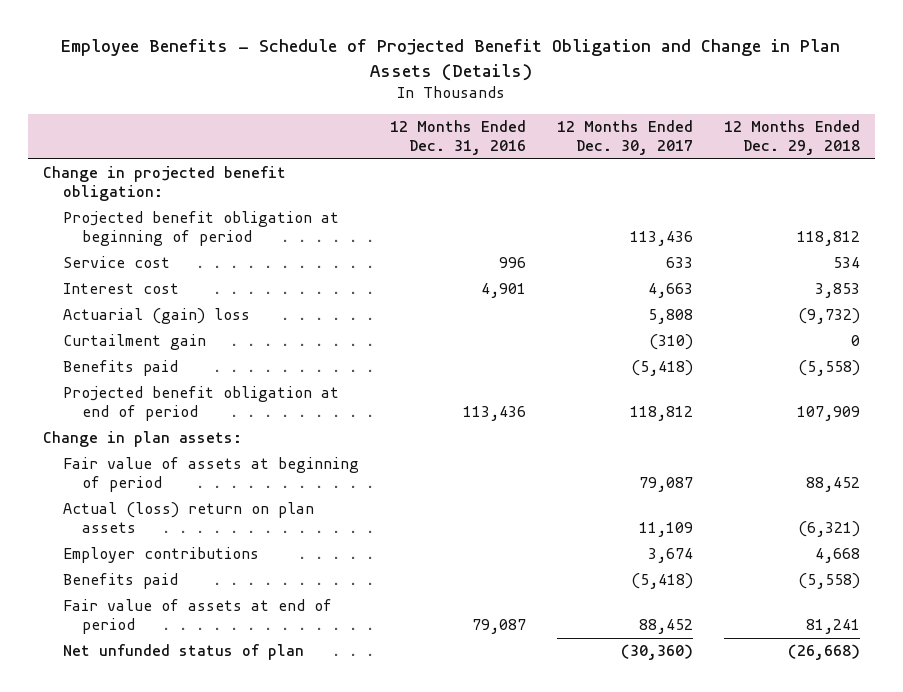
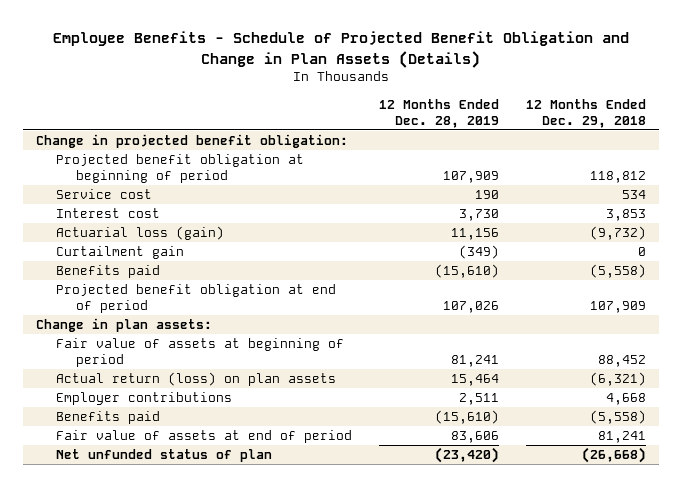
[389,120,526,156] 12 Months Ended Dec. 31, 2016 -> none
[556,120,693,156] 12 Months Ended Dec. 30, 2017 -> none
none -> [378,98,499,128] 12 Months Ended Dec. 28, 2019
[62,308,250,325] Actuarial (gain) loss -> [56,226,225,241] Actuarial loss (gain)
[62,502,314,534] Actual (loss) return on plan assets -> [56,372,337,387] Actual return (loss) on plan assets

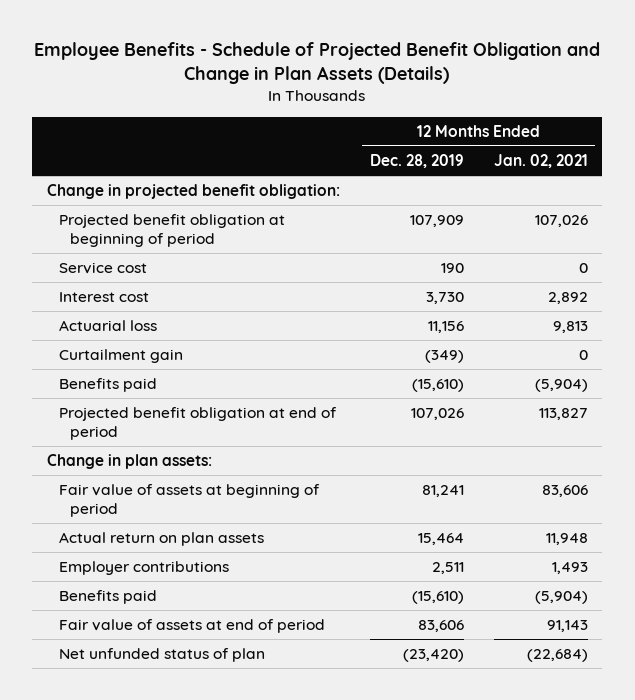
[525,98,646,128] 12 Months Ended Dec. 29, 2018 -> none
none -> [493,153,588,168] Jan. 02, 2021
[56,226,225,241] Actuarial loss (gain) -> [58,320,157,332] Actuarial loss
[56,372,337,387] Actual return (loss) on plan assets -> [58,532,264,547] Actual return on plan assets

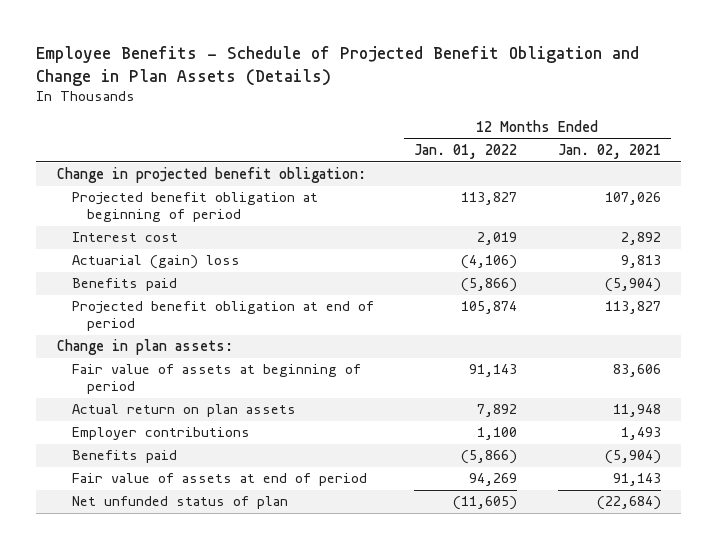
[369,153,464,168] Dec. 28, 2019 -> none
none -> [414,144,518,160] Jan. 01, 2022
[58,262,147,275] Service cost -> none
[58,349,183,364] Curtailment gain -> none
[58,320,157,332] Actuarial loss -> [71,255,240,270] Actuarial (gain) loss

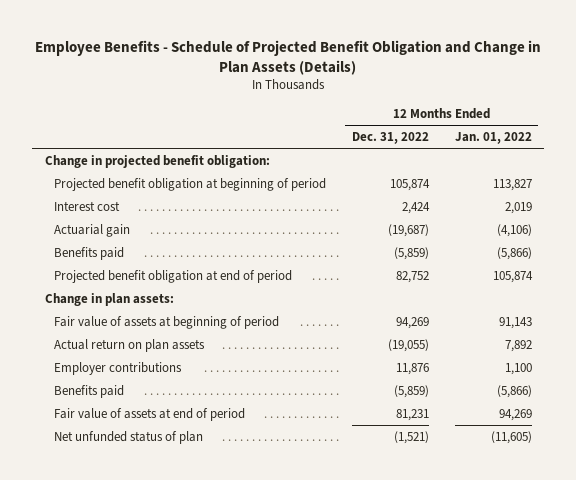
[557,144,661,160] Jan. 02, 2021 -> none
none -> [351,131,429,144] Dec. 31, 2022
[71,255,240,270] Actuarial (gain) loss -> [53,223,130,237] Actuarial gain

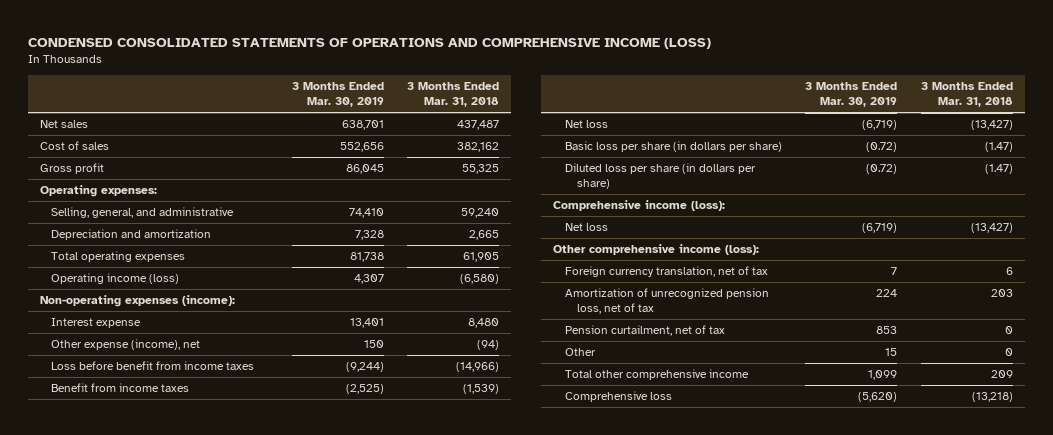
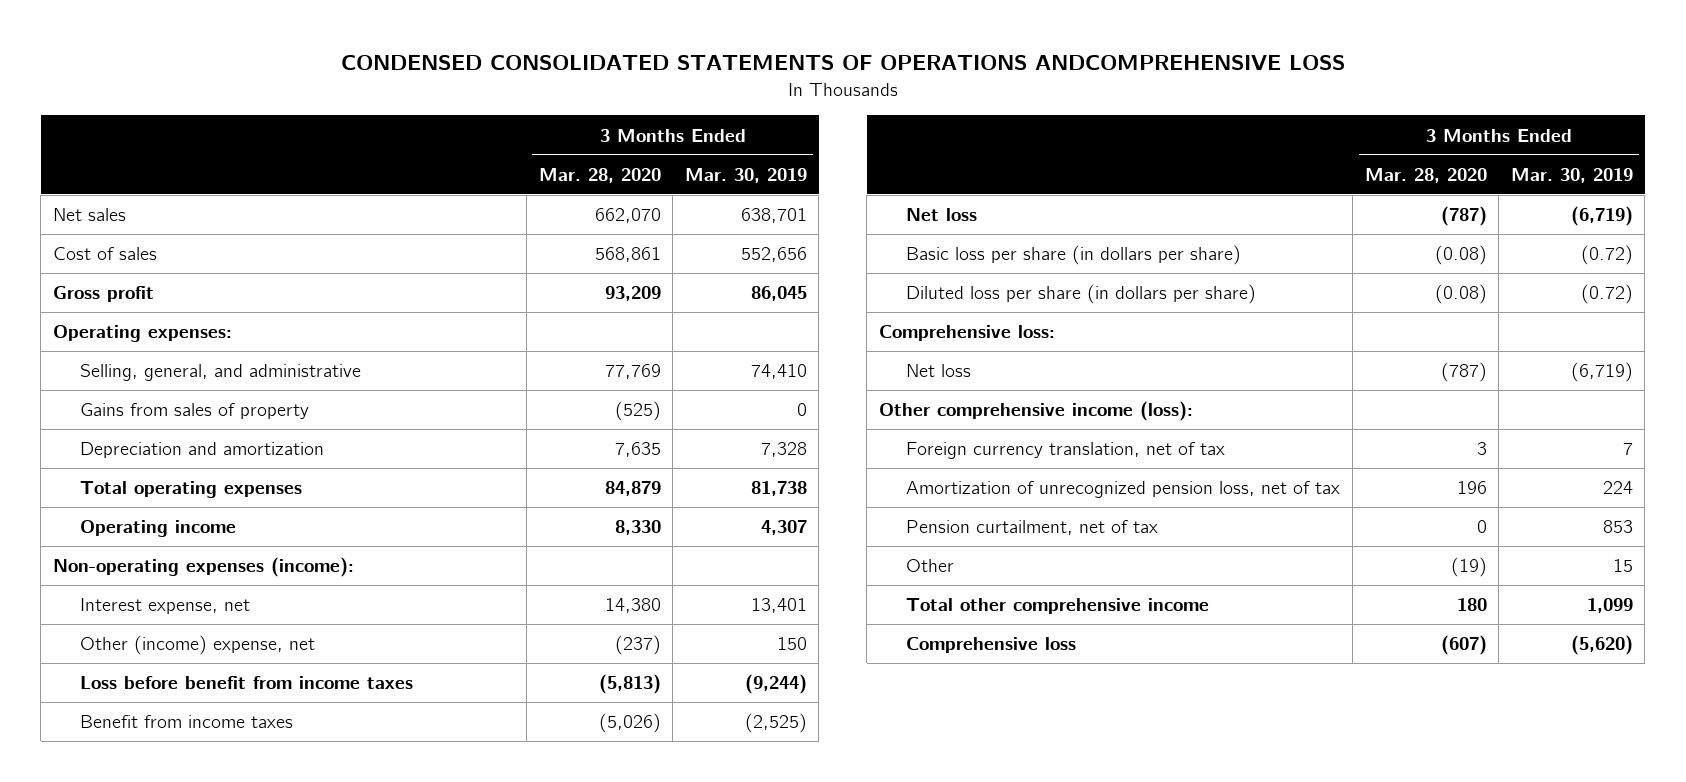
[27,37,711,49] CONDENSED CONSOLIDATED STATEMENTS OF OPERATIONS AND COMPREHENSIVE INCOME (LOSS) -> [340,55,1345,71] CONDENSED CONSOLIDATED STATEMENTS OF OPERATIONS ANDCOMPREHENSIVE LOSS
[407,82,500,108] 3 Months Ended Mar. 31, 2018 -> none
none -> [538,167,661,183] Mar. 28, 2020
none -> [80,403,310,420] Gains from sales of property
[51,273,180,285] Operating income (loss) -> [80,520,237,538] Operating income
[51,318,142,329] Interest expense -> [80,598,251,615] Interest expense, net
[51,339,201,351] Other expense (income), net -> [80,635,316,656] Other (income) expense, net
[553,200,726,212] Comprehensive income (loss): -> [878,325,1055,342] Comprehensive loss:

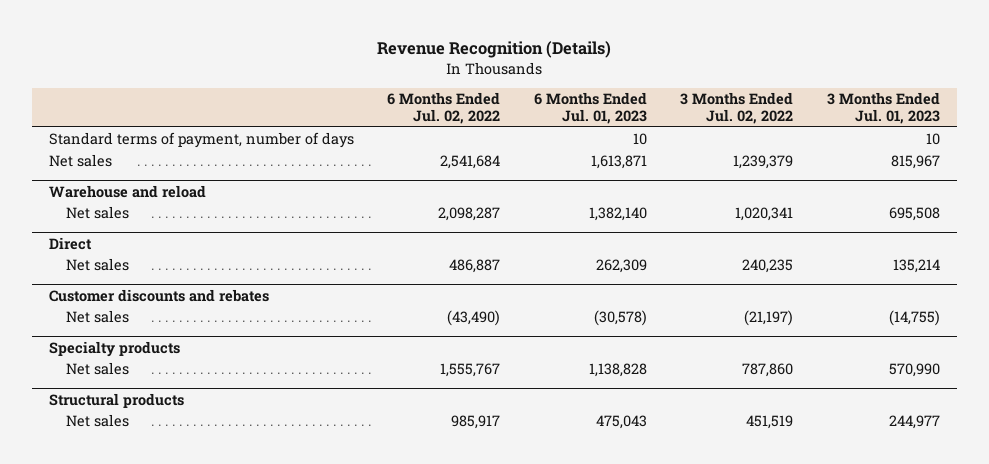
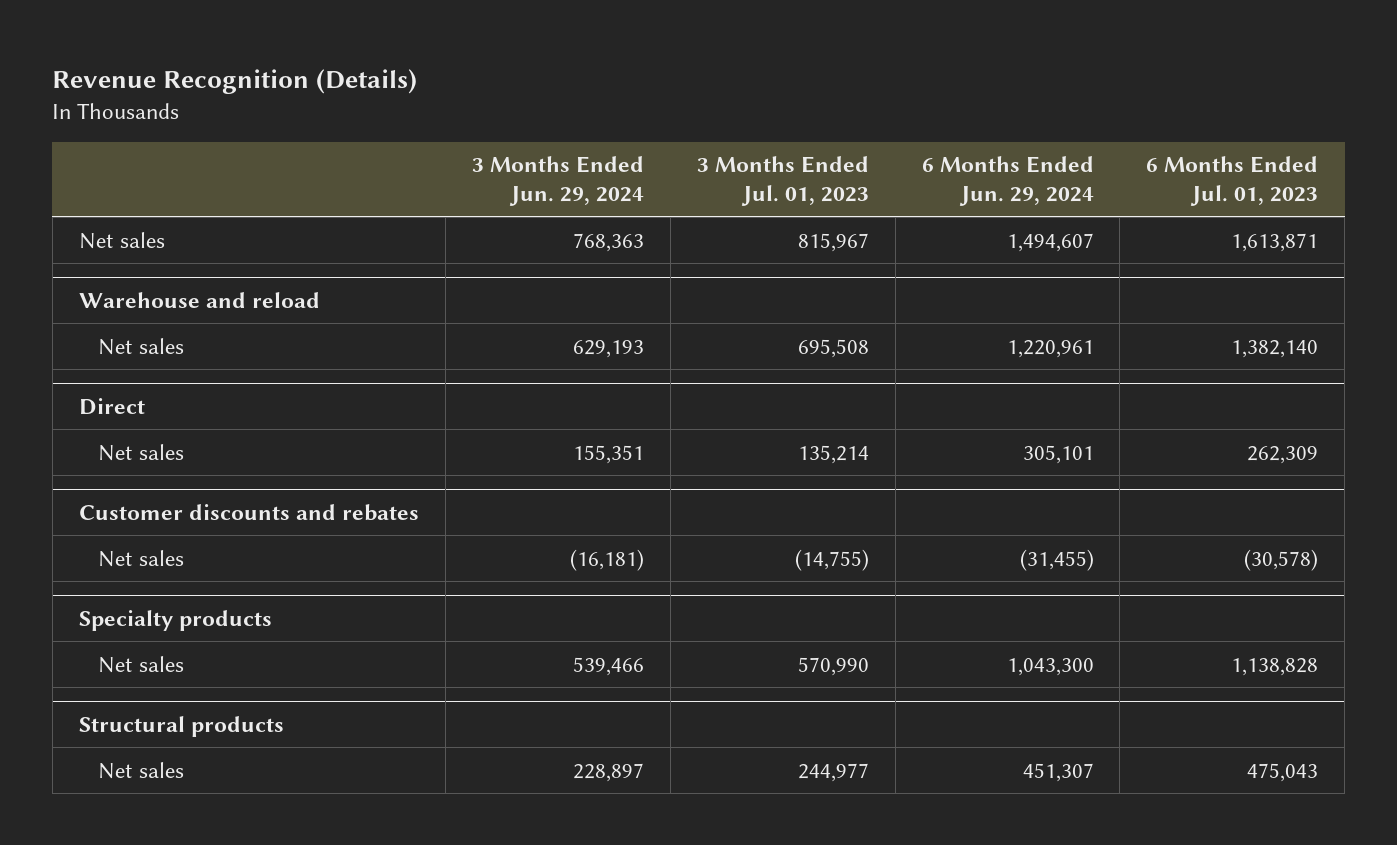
[387,92,501,125] 6 Months Ended Jul. 02, 2022 -> none
[680,92,794,125] 3 Months Ended Jul. 02, 2022 -> none
none -> [471,156,644,206] 3 Months Ended Jun. 29, 2024
none -> [921,156,1094,206] 6 Months Ended Jun. 29, 2024
[48,132,354,149] Standard terms of payment, number of days -> none

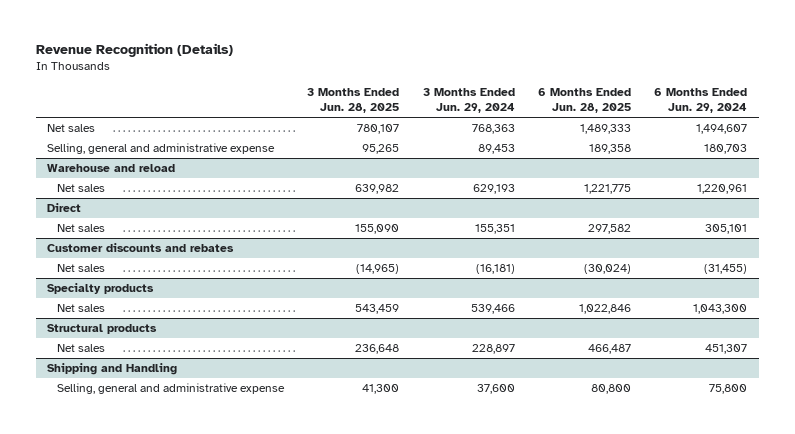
[696,156,869,206] 3 Months Ended Jul. 01, 2023 -> none
[1146,156,1319,206] 6 Months Ended Jul. 01, 2023 -> none
none -> [307,88,400,114] 3 Months Ended Jun. 28, 2025
none -> [538,88,632,114] 6 Months Ended Jun. 28, 2025
none -> [47,142,276,154] Selling, general and administrative expense
none -> [47,362,178,375] Shipping and Handling
none -> [56,382,285,394] Selling, general and administrative expense

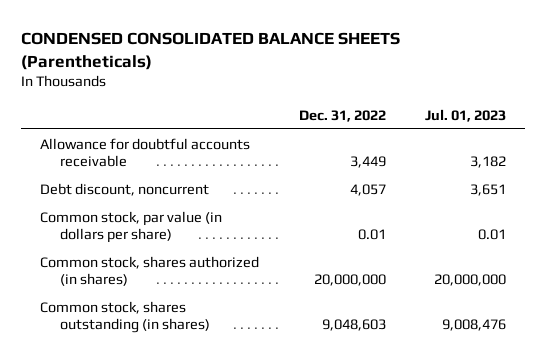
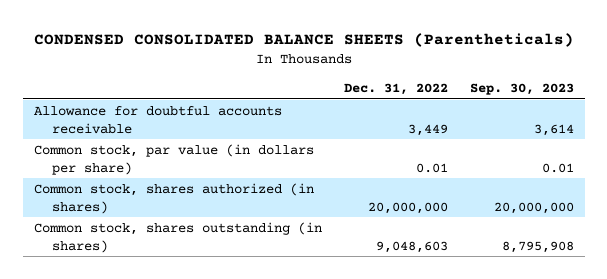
[424,108,506,122] Jul. 01, 2023 -> none
none -> [469,82,574,95] Sep. 30, 2023
[40,182,210,196] Debt discount, noncurrent -> none

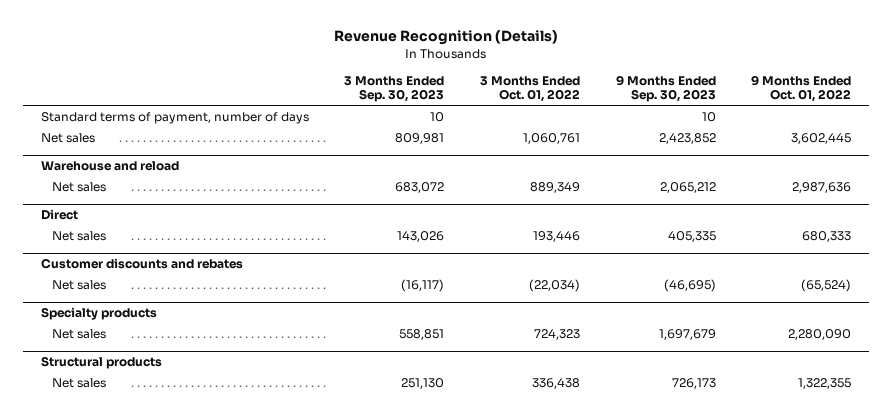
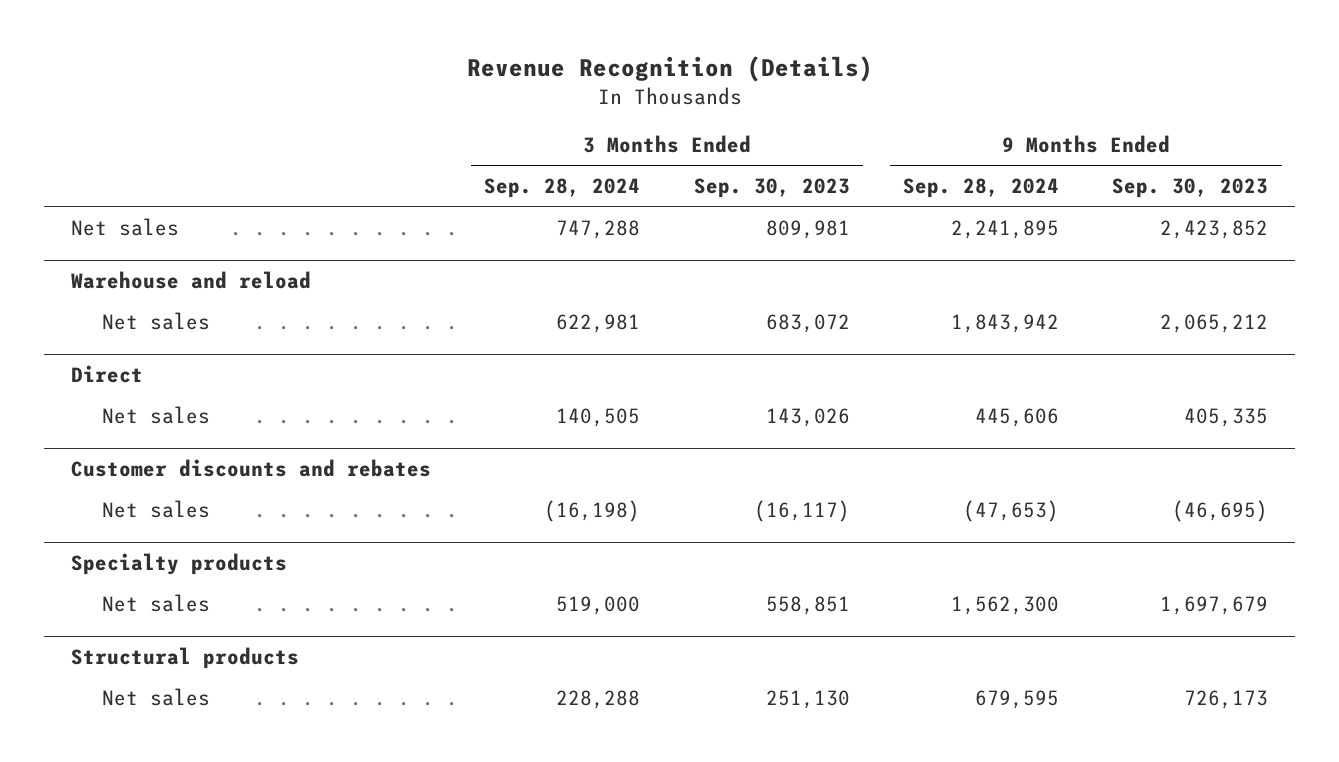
[479,75,580,103] 3 Months Ended Oct. 01, 2022 -> none
[751,74,852,103] 9 Months Ended Oct. 01, 2022 -> none
none -> [484,178,641,199] Sep. 28, 2024
none -> [902,178,1059,199] Sep. 28, 2024
[40,111,309,124] Standard terms of payment, number of days -> none

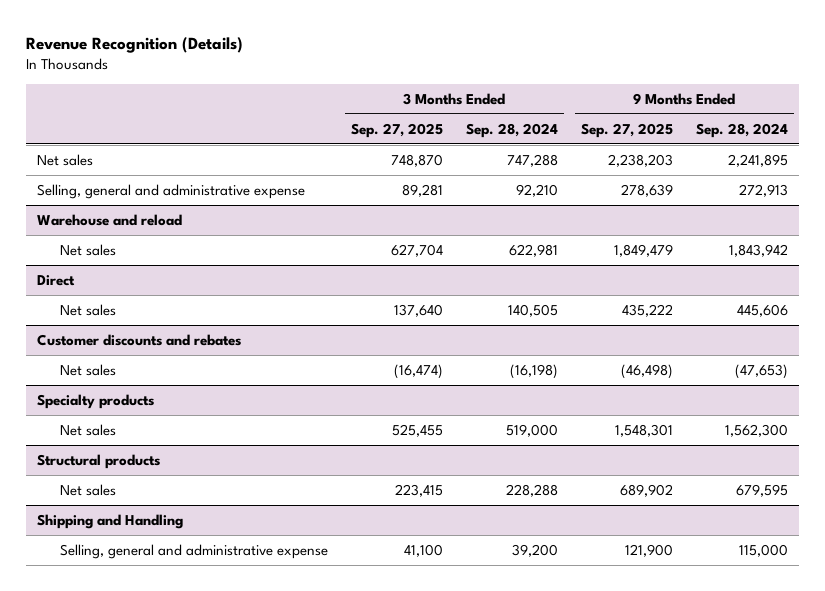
[693,178,850,199] Sep. 30, 2023 -> none
[1112,178,1269,199] Sep. 30, 2023 -> none
none -> [350,122,443,138] Sep. 27, 2025
none -> [580,122,673,138] Sep. 27, 2025
none -> [37,183,306,199] Selling, general and administrative expense
none -> [37,513,184,529] Shipping and Handling
none -> [60,543,329,559] Selling, general and administrative expense

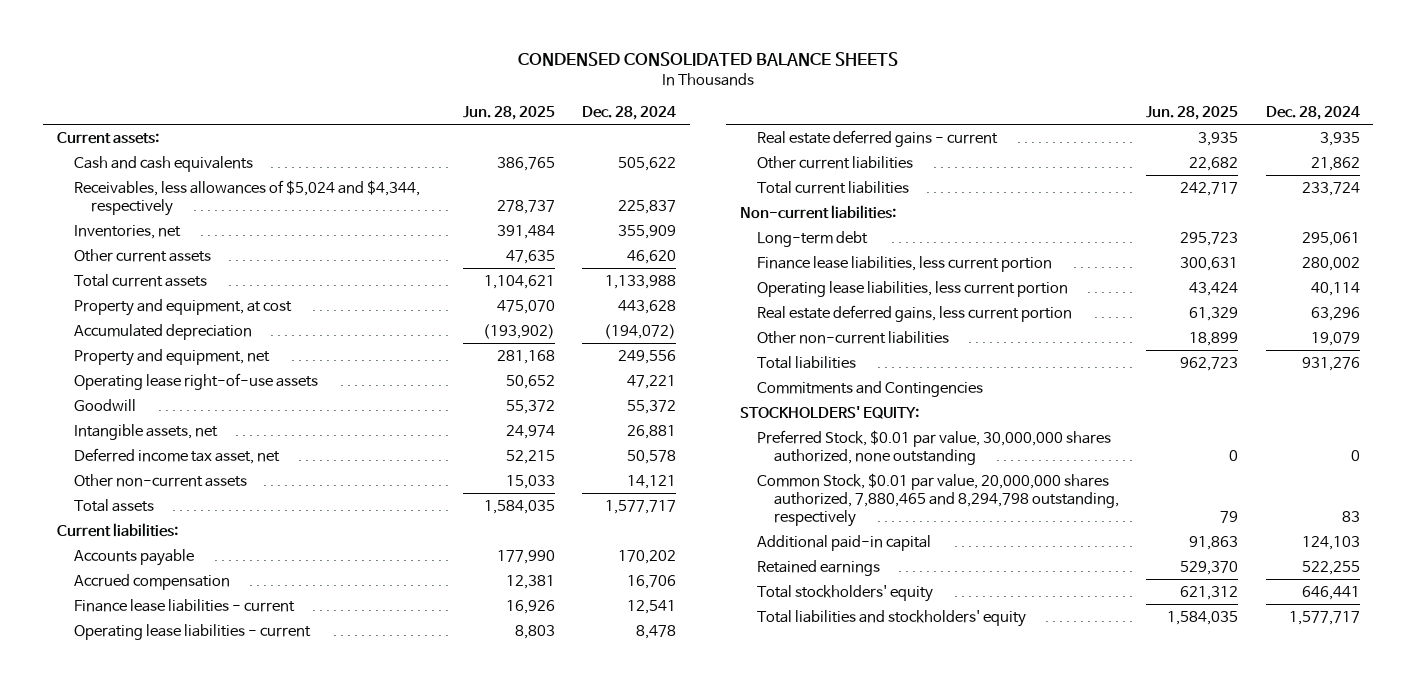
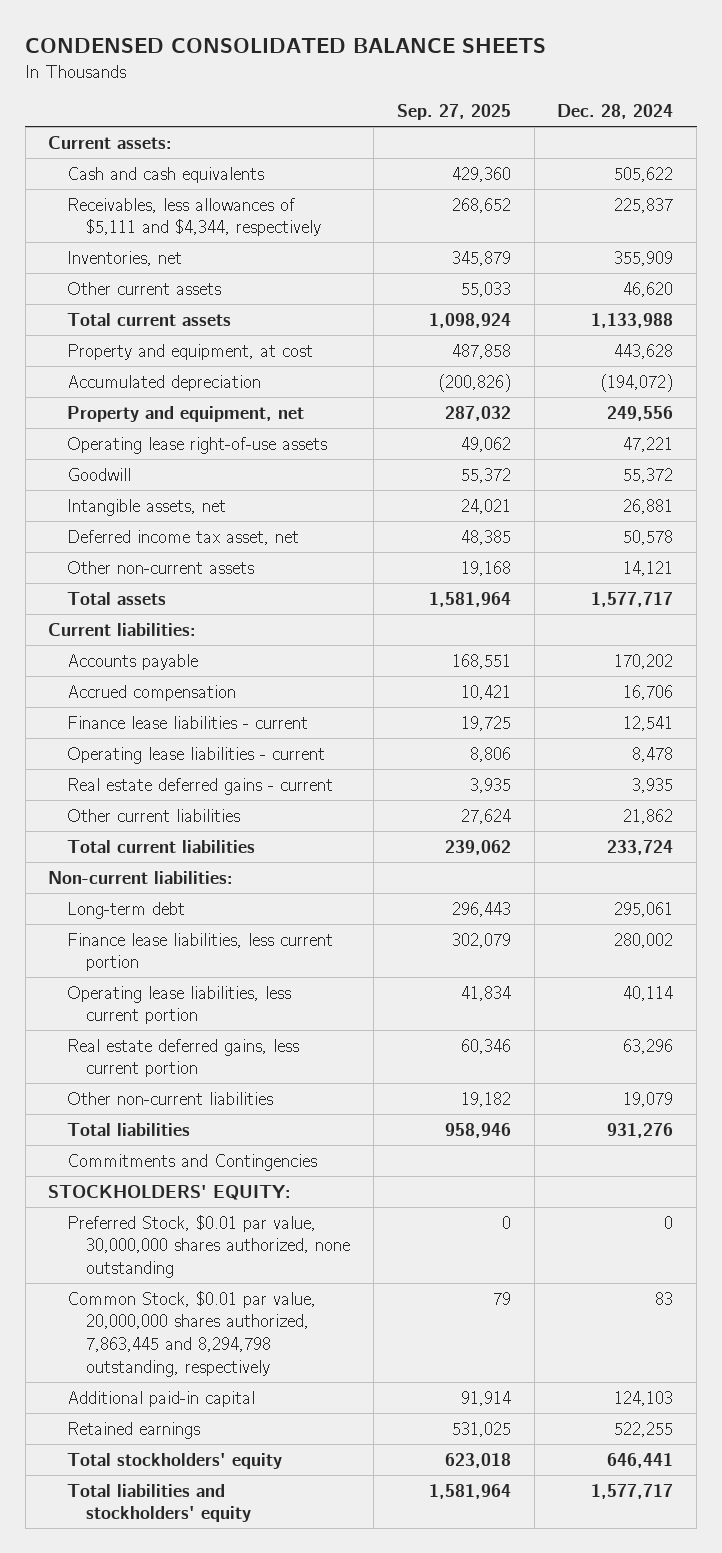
[463,105,556,120] Jun. 28, 2025 -> none
none -> [396,104,511,121] Sep. 27, 2025
[73,179,420,216] Receivables, less allowances of $5,024 and $4,344, respectively -> [67,197,322,237] Receivables, less allowances of $5,111 and $4,344, respectively
[756,472,1119,527] Common Stock, $0.01 par value, 20,000,000 shares authorized, 7,880,465 and 8,294,798 outstanding, respectively -> [67,1290,317,1377] Common Stock, $0.01 par value, 20,000,000 shares authorized, 7,863,445 and 8,294,798 outstanding, respectively

